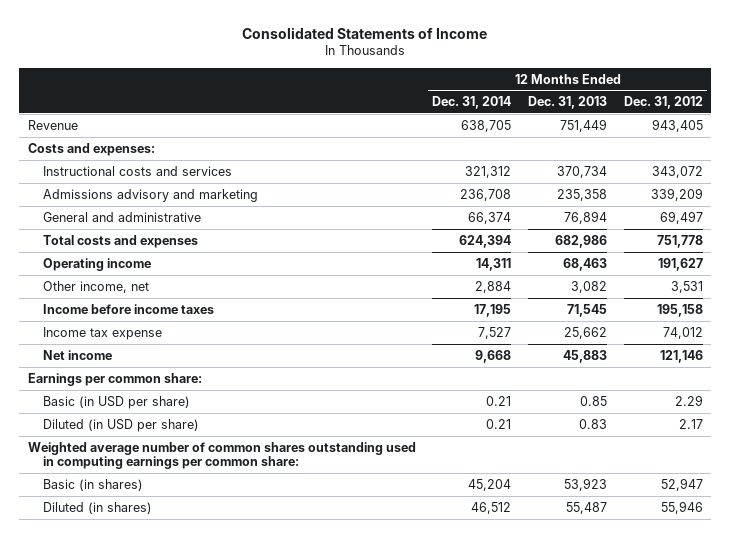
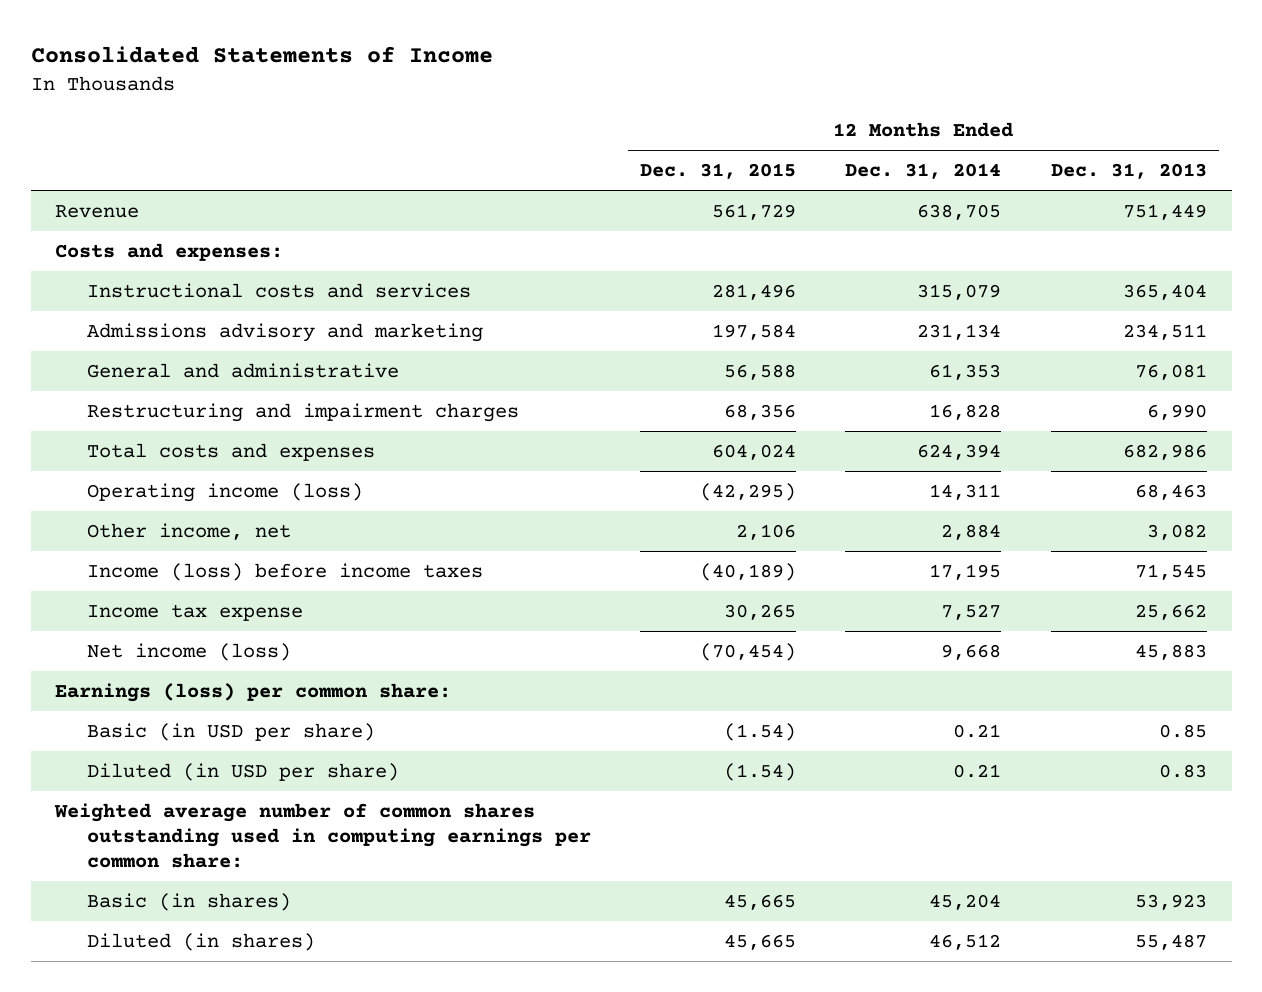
[623,96,703,110] Dec. 31, 2012 -> none
none -> [640,163,797,180] Dec. 31, 2015
[465,165,512,178] 321,312 -> [917,283,1002,300] 315,079
[557,165,608,178] 370,734 -> [1122,283,1207,300] 365,404
[460,188,512,201] 236,708 -> [917,323,1002,340] 231,134
[557,188,608,201] 235,358 -> [1122,323,1207,340] 234,511
[468,211,512,224] 66,374 -> [929,363,1002,380] 61,353
[564,210,608,224] 76,894 -> [1134,363,1207,380] 76,081
none -> [86,402,519,422] Restructuring and impairment charges
[43,257,152,271] Operating income -> [86,482,363,502] Operating income (loss)
[43,303,215,314] Income before income taxes -> [86,562,483,581] Income (loss) before income taxes
[43,349,113,360] Net income -> [86,642,291,661] Net income (loss)
[27,372,202,386] Earnings per common share: -> [55,682,452,702] Earnings (loss) per common share:

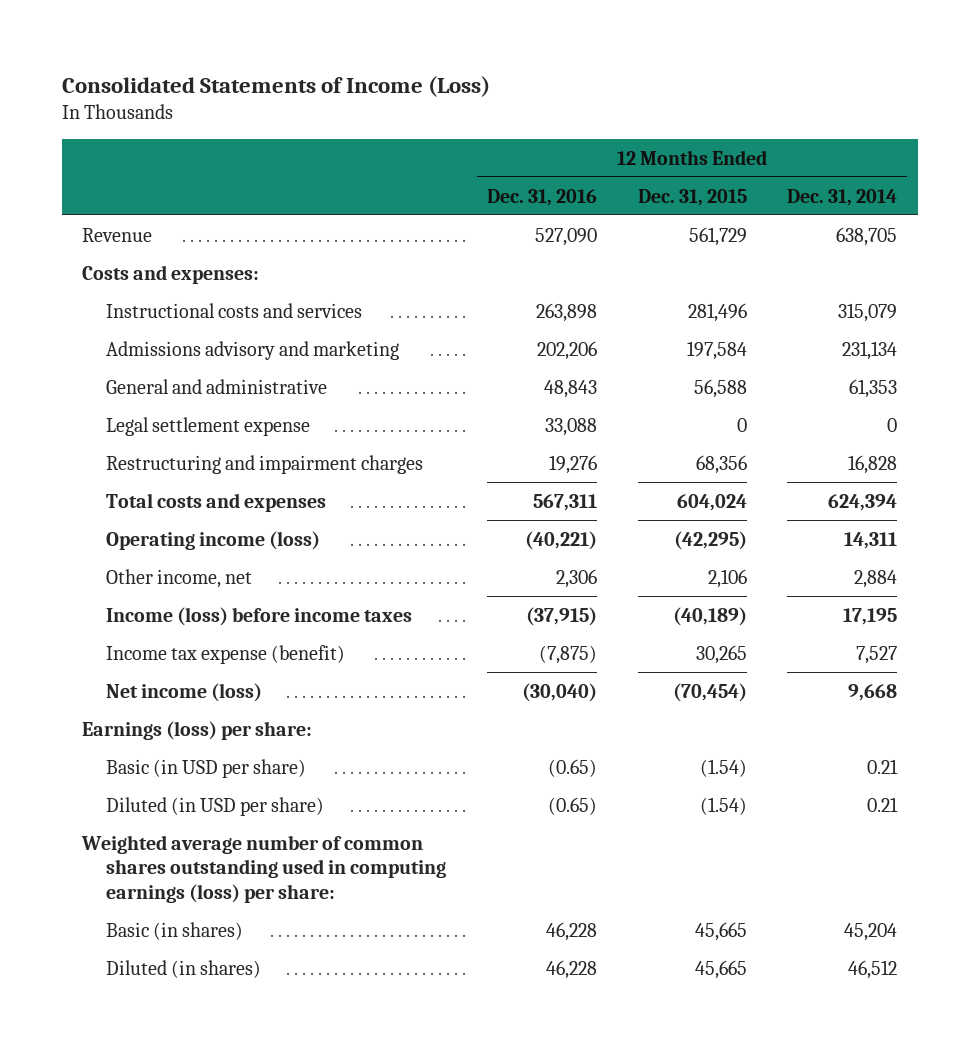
[30,46,493,64] Consolidated Statements of Income -> [61,75,490,97] Consolidated Statements of Income (Loss)
[1050,163,1207,180] Dec. 31, 2013 -> none
none -> [486,188,597,206] Dec. 31, 2016
none -> [106,416,311,436] Legal settlement expense
[86,603,303,621] Income tax expense -> [106,644,346,664] Income tax expense (benefit)
[55,682,452,702] Earnings (loss) per common share: -> [82,720,313,740] Earnings (loss) per share:
[54,802,591,868] Weighted average number of common shares outstanding used in computing earnings per common share: -> [81,834,447,904] Weighted average number of common shares outstanding used in computing earnings (loss) per share:

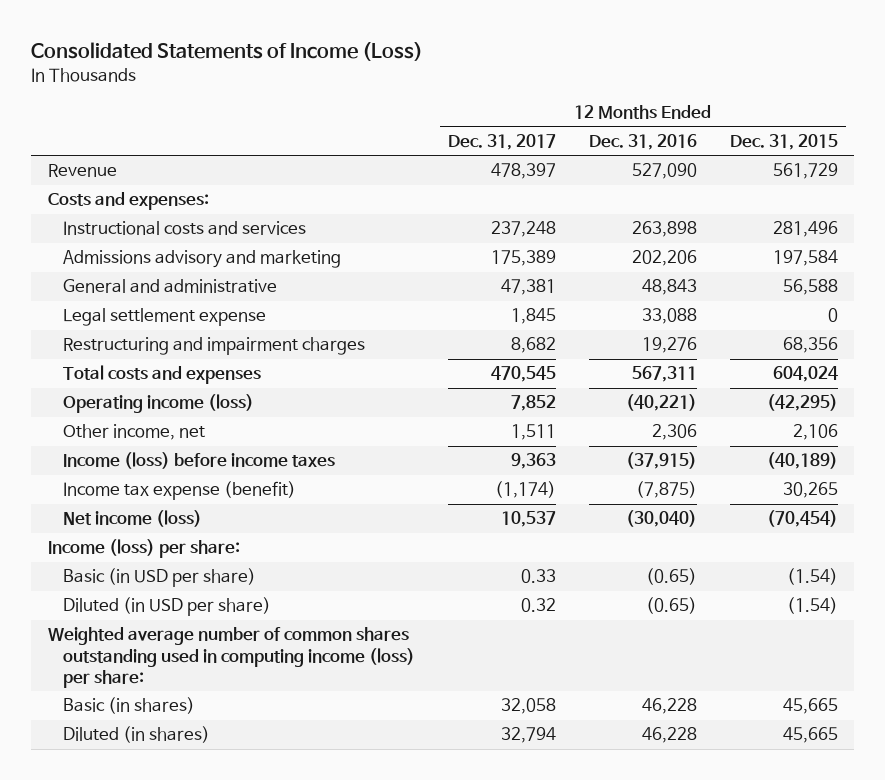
[787,188,898,206] Dec. 31, 2014 -> none
none -> [447,133,556,150] Dec. 31, 2017
[82,720,313,740] Earnings (loss) per share: -> [47,539,240,559] Income (loss) per share:
[81,834,447,904] Weighted average number of common shares outstanding used in computing earnings (loss) per share: -> [47,627,415,688] Weighted average number of common shares outstanding used in computing income (loss) per share:

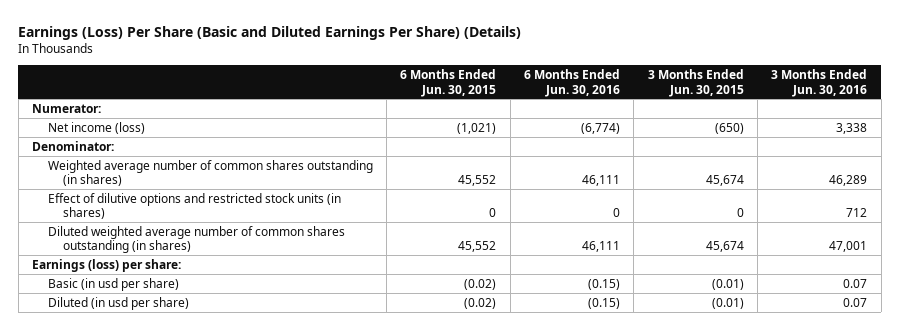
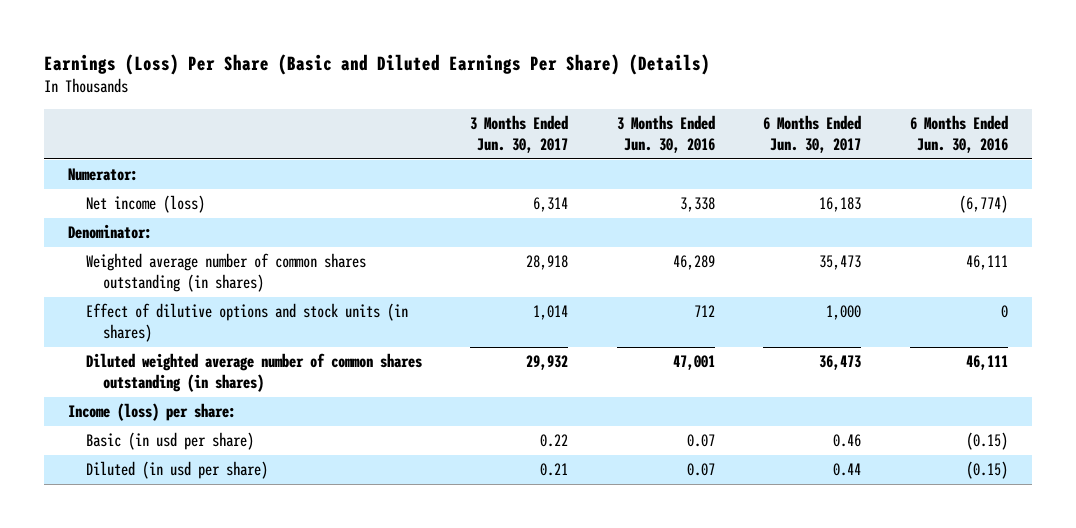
[400,69,497,97] 6 Months Ended Jun. 30, 2015 -> none
[647,69,744,97] 3 Months Ended Jun. 30, 2015 -> none
none -> [470,114,569,153] 3 Months Ended Jun. 30, 2017
none -> [763,114,862,153] 6 Months Ended Jun. 30, 2017
[47,192,341,220] Effect of dilutive options and restricted stock units (in shares) -> [85,303,408,343] Effect of dilutive options and stock units (in shares)
[31,258,181,272] Earnings (loss) per share: -> [68,403,237,422] Income (loss) per share:

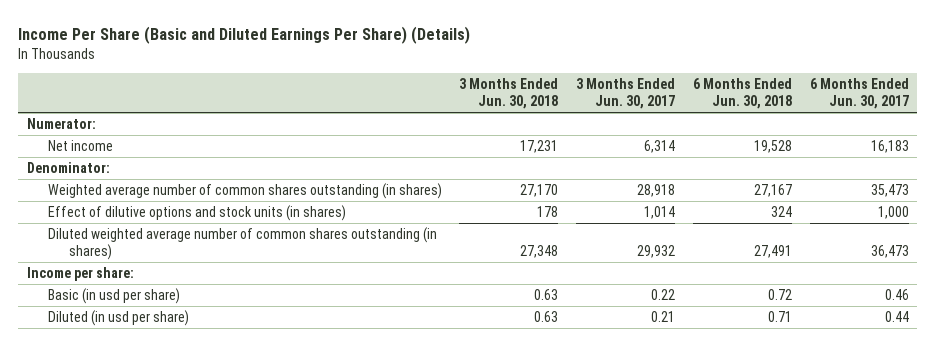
[43,53,710,75] Earnings (Loss) Per Share (Basic and Diluted Earnings Per Share) (Details) -> [17,25,470,44] Income Per Share (Basic and Diluted Earnings Per Share) (Details)
[616,114,715,153] 3 Months Ended Jun. 30, 2016 -> none
[910,114,1009,153] 6 Months Ended Jun. 30, 2016 -> none
none -> [459,77,559,109] 3 Months Ended Jun. 30, 2018
none -> [692,77,792,109] 6 Months Ended Jun. 30, 2018
[85,195,205,214] Net income (loss) -> [47,140,113,152] Net income
[68,403,237,422] Income (loss) per share: -> [26,267,134,282] Income per share:

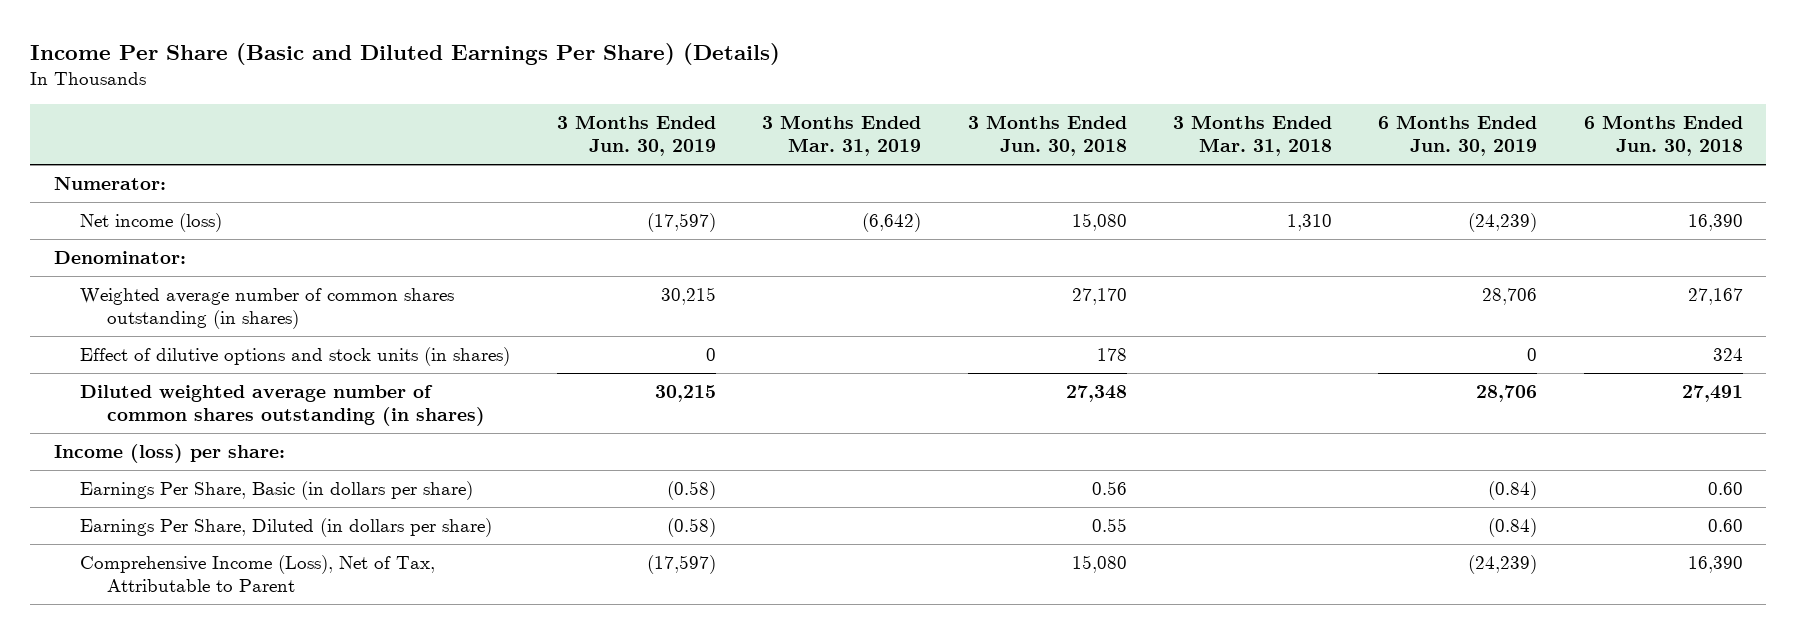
[576,77,676,109] 3 Months Ended Jun. 30, 2017 -> none
[809,77,909,109] 6 Months Ended Jun. 30, 2017 -> none
none -> [556,114,716,157] 3 Months Ended Jun. 30, 2019
none -> [762,114,922,157] 3 Months Ended Mar. 31, 2019
none -> [1173,114,1333,157] 3 Months Ended Mar. 31, 2018
none -> [1378,114,1538,157] 6 Months Ended Jun. 30, 2019
[47,140,113,152] Net income -> [80,212,223,232] Net income (loss)
[520,140,559,154] 17,231 -> [1071,212,1127,231] 15,080
[753,140,792,154] 19,528 -> [1687,213,1743,231] 16,390
[26,267,134,282] Income per share: -> [53,443,285,463] Income (loss) per share:
[47,288,180,305] Basic (in usd per share) -> [80,480,474,500] Earnings Per Share, Basic (in dollars per share)
[534,289,559,301] 0.63 -> [1091,480,1127,495] 0.56
[767,289,792,301] 0.72 -> [1707,481,1743,495] 0.60
[47,310,189,327] Diluted (in usd per share) -> [80,517,493,537] Earnings Per Share, Diluted (in dollars per share)
[534,311,559,323] 0.63 -> [1091,517,1127,532] 0.55
[767,311,792,323] 0.71 -> [1707,518,1743,532] 0.60
none -> [80,554,436,593] Comprehensive Income (Loss), Net of Tax, Attributable to Parent

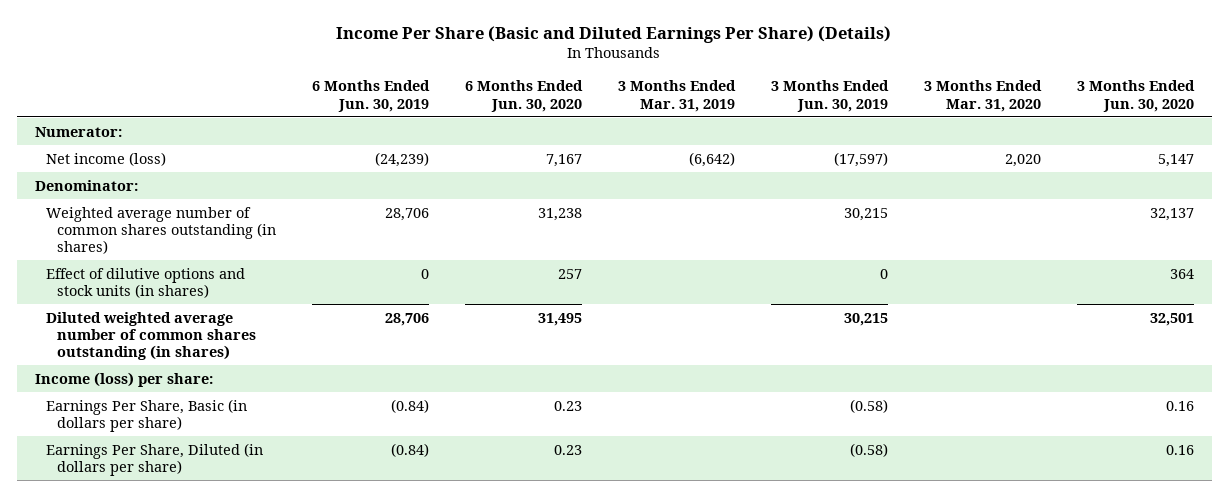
[967,114,1127,157] 3 Months Ended Jun. 30, 2018 -> none
[1173,114,1333,157] 3 Months Ended Mar. 31, 2018 -> none
[1583,114,1743,157] 6 Months Ended Jun. 30, 2018 -> none
none -> [465,80,584,112] 6 Months Ended Jun. 30, 2020
none -> [923,80,1042,112] 3 Months Ended Mar. 31, 2020
none -> [1076,80,1195,112] 3 Months Ended Jun. 30, 2020
[80,554,436,593] Comprehensive Income (Loss), Net of Tax, Attributable to Parent -> none

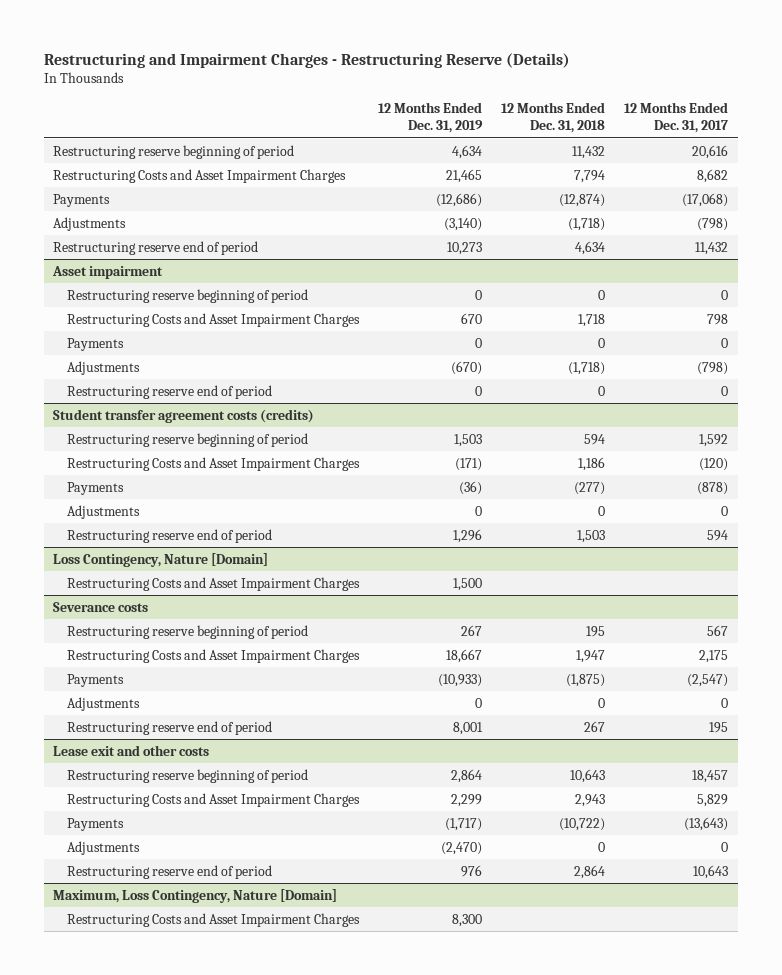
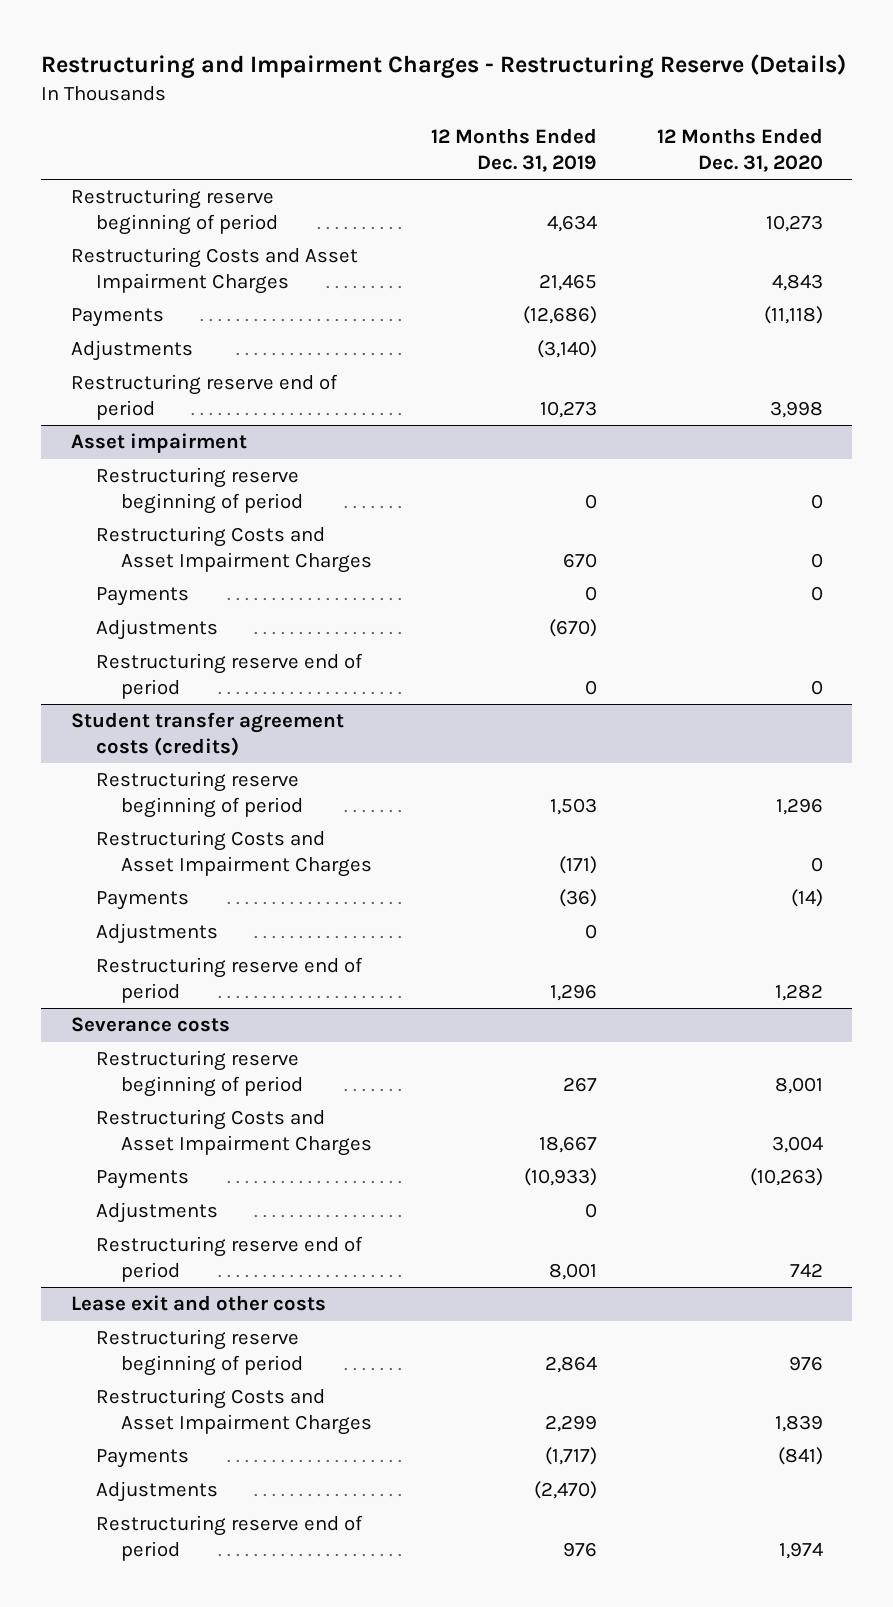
[501,102,606,134] 12 Months Ended Dec. 31, 2018 -> none
[624,102,729,134] 12 Months Ended Dec. 31, 2017 -> none
none -> [656,128,823,172] 12 Months Ended Dec. 31, 2020
[53,552,269,567] Loss Contingency, Nature [Domain] -> none
[66,576,360,591] Restructuring Costs and Asset Impairment Charges -> none
[53,888,338,903] Maximum, Loss Contingency, Nature [Domain] -> none
[66,912,360,927] Restructuring Costs and Asset Impairment Charges -> none

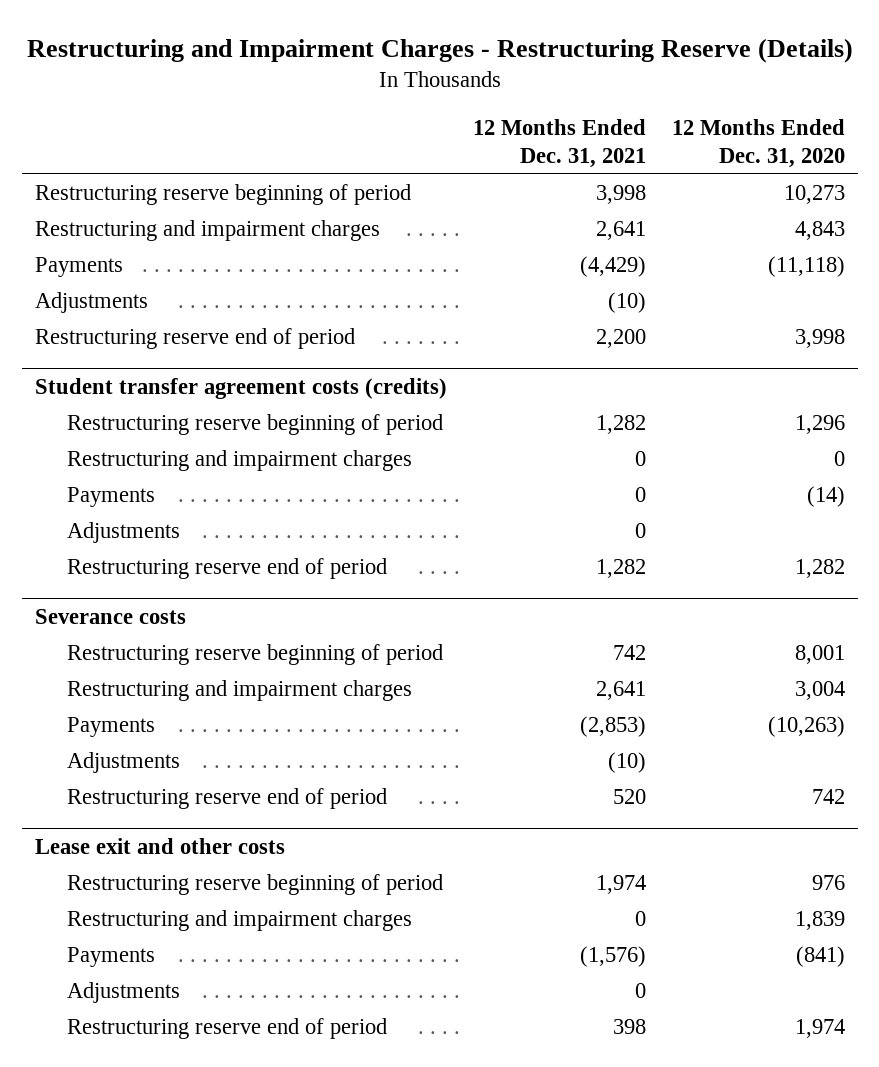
[431,128,598,172] 12 Months Ended Dec. 31, 2019 -> none
none -> [472,119,646,169] 12 Months Ended Dec. 31, 2021
[70,247,358,294] Restructuring Costs and Asset Impairment Charges -> [34,220,380,242] Restructuring and impairment charges
[70,433,247,454] Asset impairment -> none
[95,467,303,514] Restructuring reserve beginning of period -> none
[95,526,372,573] Restructuring Costs and Asset Impairment Charges -> none
[95,587,189,607] Payments -> none
[95,619,218,641] Adjustments -> none
[95,653,363,699] Restructuring reserve end of period -> none
[95,830,372,877] Restructuring Costs and Asset Impairment Charges -> [67,450,413,472] Restructuring and impairment charges
[95,1109,372,1156] Restructuring Costs and Asset Impairment Charges -> [67,680,413,702] Restructuring and impairment charges
[95,1388,372,1435] Restructuring Costs and Asset Impairment Charges -> [67,910,413,932] Restructuring and impairment charges

